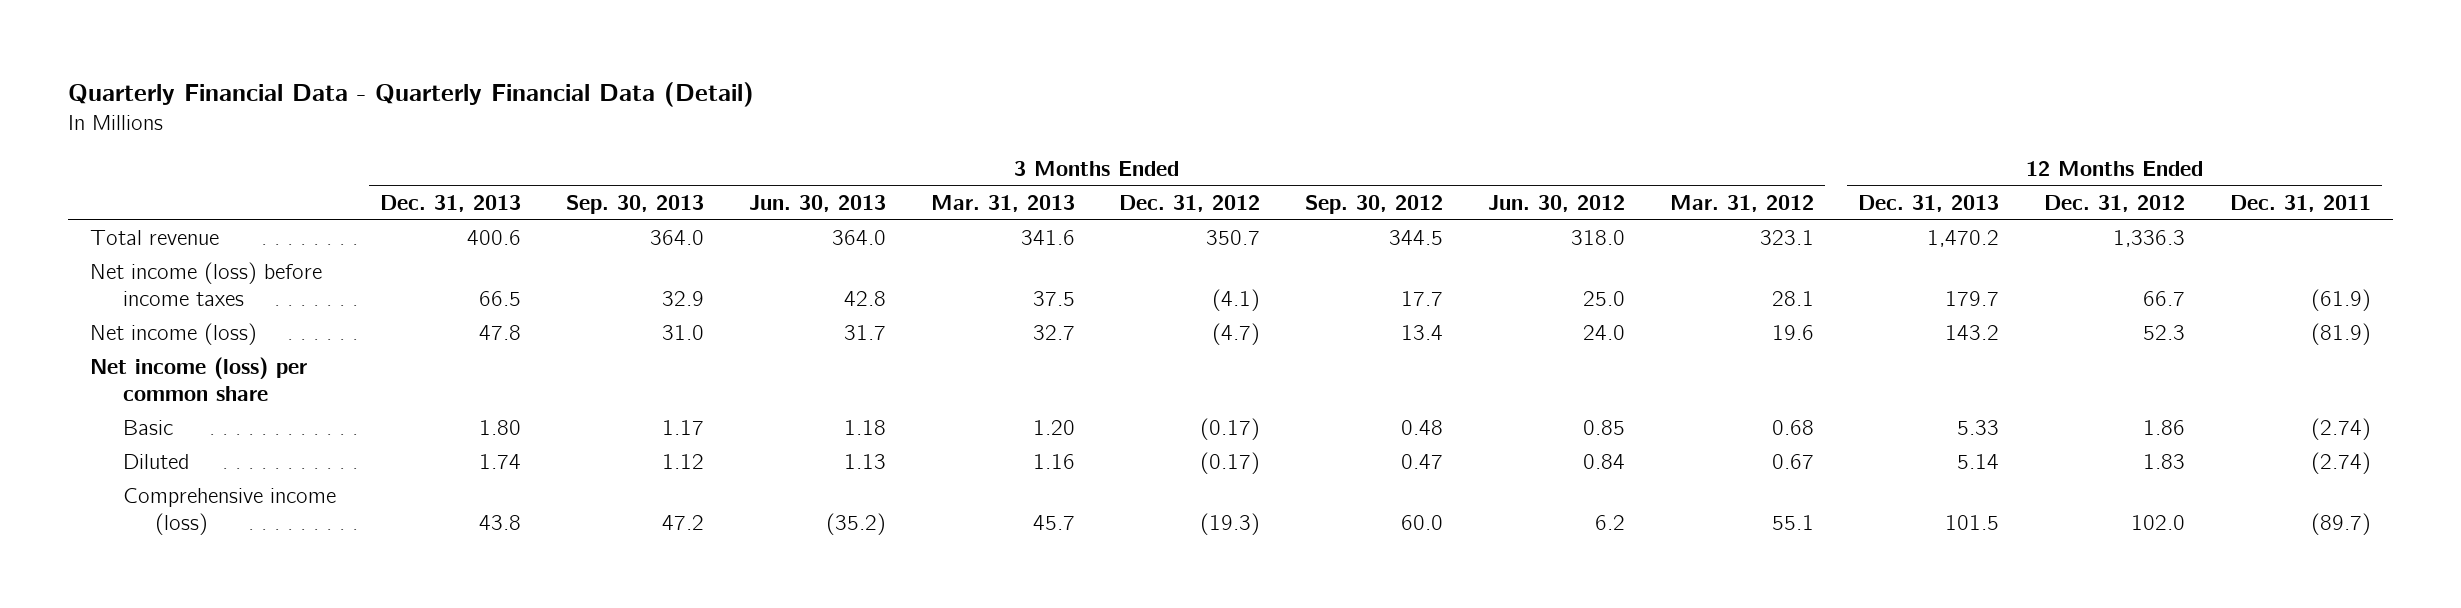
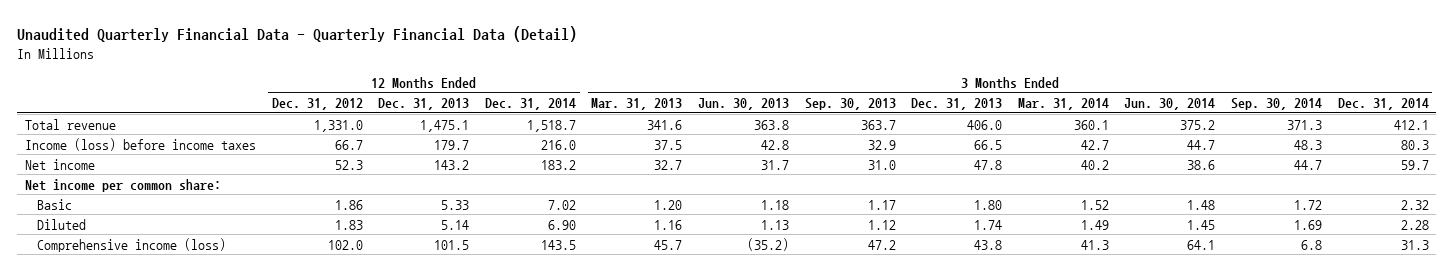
[68,82,755,108] Quarterly Financial Data - Quarterly Financial Data (Detail) -> [17,26,578,43] Unaudited Quarterly Financial Data - Quarterly Financial Data (Detail)
[1119,195,1261,213] Dec. 31, 2012 -> none
[1305,195,1444,215] Sep. 30, 2012 -> none
[1487,195,1625,213] Jun. 30, 2012 -> none
[1669,195,1814,213] Mar. 31, 2012 -> none
[2229,195,2371,213] Dec. 31, 2011 -> none
none -> [484,98,576,111] Dec. 31, 2014
none -> [1017,98,1109,111] Mar. 31, 2014
none -> [1124,98,1216,111] Jun. 30, 2014
none -> [1231,98,1323,111] Sep. 30, 2014
none -> [1337,98,1429,111] Dec. 31, 2014
[467,230,522,246] 400.6 -> [967,119,1003,130] 406.0
[650,230,705,246] 364.0 -> [860,119,896,130] 363.7
[831,230,886,246] 364.0 -> [754,119,790,130] 363.8
[1927,230,2000,248] 1,470.2 -> [420,119,470,132] 1,475.1
[2113,230,2186,248] 1,336.3 -> [313,119,363,132] 1,331.0
[90,262,323,306] Net income (loss) before income taxes -> [25,137,257,151] Income (loss) before income taxes
[90,323,258,346] Net income (loss) -> [25,158,96,170] Net income
[90,357,308,401] Net income (loss) per common share -> [25,178,222,192] Net income per common share:

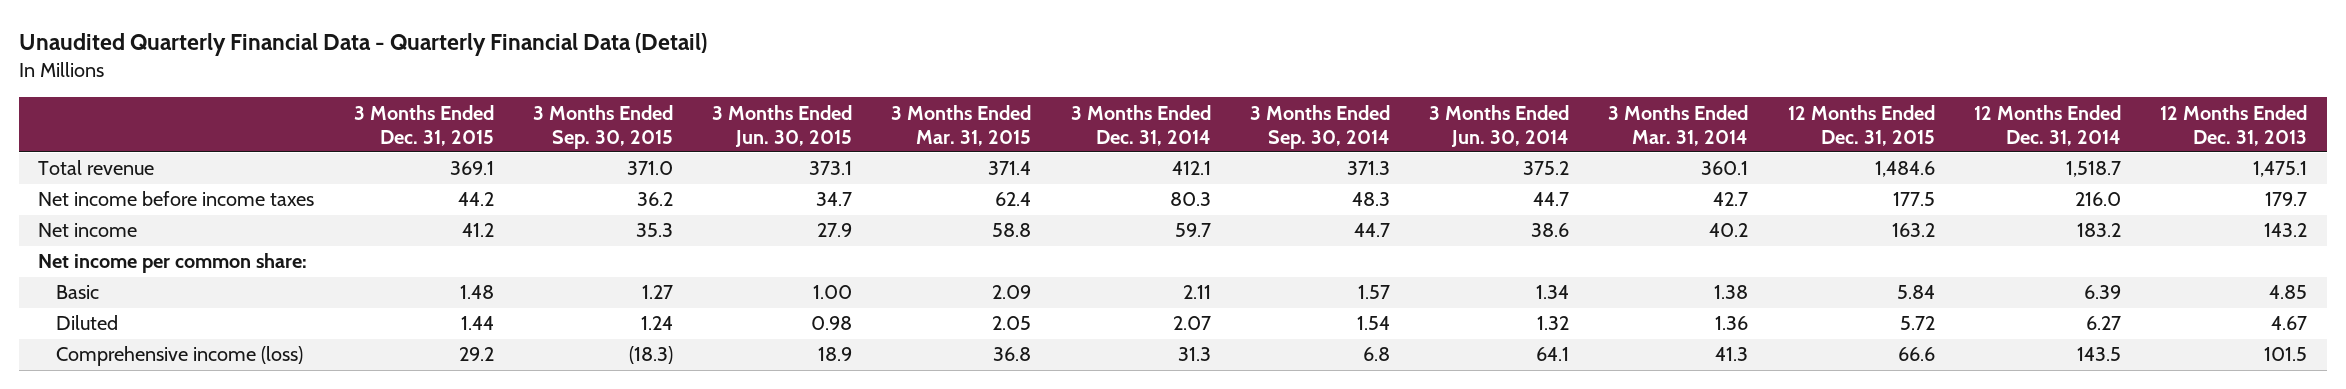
[271,98,363,111] Dec. 31, 2012 -> none
[591,98,683,111] Mar. 31, 2013 -> none
[698,98,790,111] Jun. 30, 2013 -> none
[804,98,896,111] Sep. 30, 2013 -> none
[911,98,1003,111] Dec. 31, 2013 -> none
none -> [353,104,494,146] 3 Months Ended Dec. 31, 2015
none -> [532,104,673,149] 3 Months Ended Sep. 30, 2015
none -> [712,104,853,147] 3 Months Ended Jun. 30, 2015
none -> [891,104,1032,146] 3 Months Ended Mar. 31, 2015
none -> [1787,104,1935,146] 12 Months Ended Dec. 31, 2015
[25,137,257,151] Income (loss) before income taxes -> [38,191,315,207] Net income before income taxes
[441,199,470,210] 5.33 -> [2269,285,2308,300] 4.85
[547,199,576,210] 7.02 -> [2083,285,2121,300] 6.39
[1080,199,1109,210] 1.52 -> [1714,285,1749,300] 1.38
[1187,199,1216,210] 1.48 -> [1536,285,1570,300] 1.34
[1294,199,1323,210] 1.72 -> [1357,285,1390,300] 1.57
[1400,199,1429,210] 2.32 -> [1182,285,1211,300] 2.11
[441,219,470,230] 5.14 -> [2271,316,2308,331] 4.67
[547,219,576,230] 6.90 -> [2085,316,2121,331] 6.27
[1080,219,1109,230] 1.49 -> [1715,316,1749,331] 1.36
[1187,219,1216,230] 1.45 -> [1537,316,1570,331] 1.32
[1294,219,1323,230] 1.69 -> [1356,316,1390,331] 1.54
[1400,219,1429,230] 2.28 -> [1172,316,1211,331] 2.07

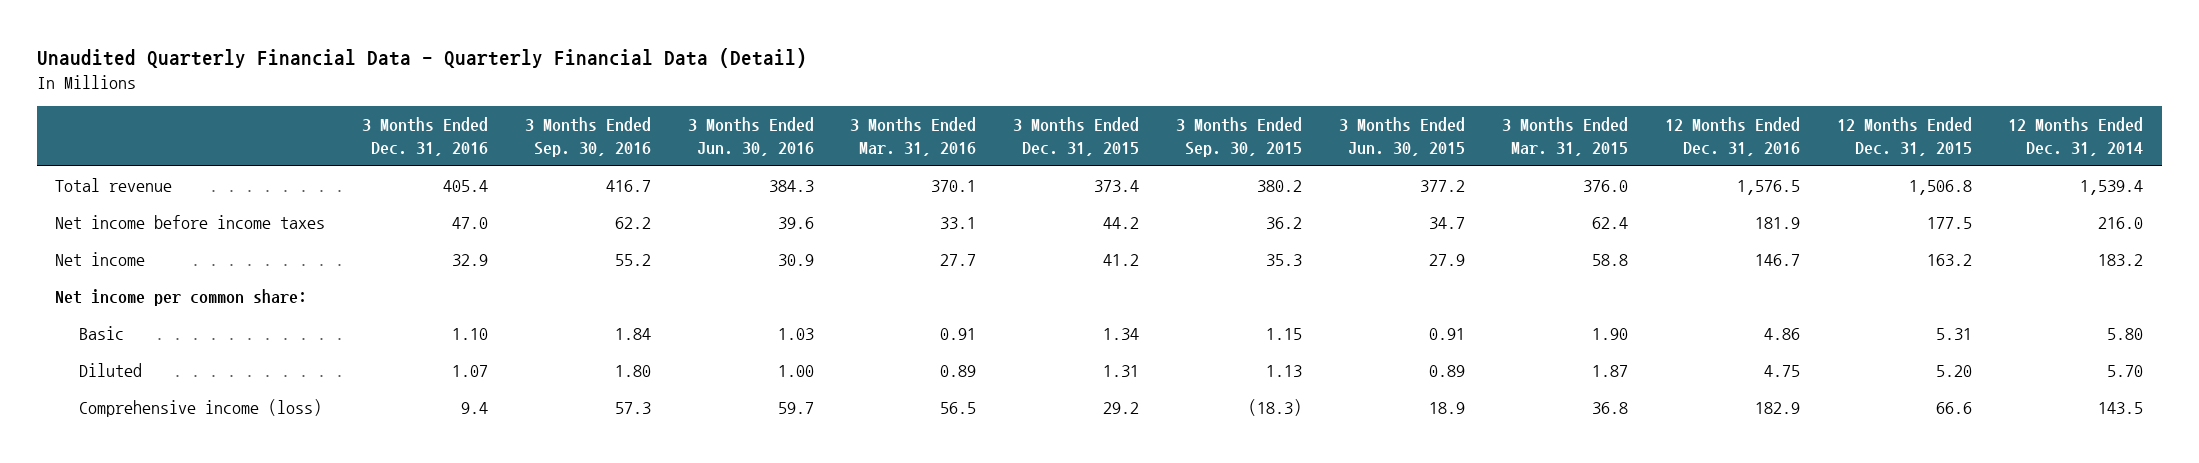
[1070,104,1211,146] 3 Months Ended Dec. 31, 2014 -> none
[1249,104,1390,149] 3 Months Ended Sep. 30, 2014 -> none
[1429,104,1570,147] 3 Months Ended Jun. 30, 2014 -> none
[1608,104,1749,146] 3 Months Ended Mar. 31, 2014 -> none
[2160,104,2308,146] 12 Months Ended Dec. 31, 2013 -> none
none -> [361,117,488,157] 3 Months Ended Dec. 31, 2016
none -> [524,117,651,158] 3 Months Ended Sep. 30, 2016
none -> [687,117,814,157] 3 Months Ended Jun. 30, 2016
none -> [850,117,977,157] 3 Months Ended Mar. 31, 2016
none -> [1664,117,1800,157] 12 Months Ended Dec. 31, 2016
[449,161,494,176] 369.1 -> [1094,180,1140,193] 373.4
[626,161,673,176] 371.0 -> [1257,180,1303,193] 380.2
[809,161,853,176] 373.1 -> [1420,180,1466,193] 377.2
[988,161,1032,176] 371.4 -> [1582,180,1628,193] 376.0
[1874,161,1935,178] 1,484.6 -> [1908,180,1972,196] 1,506.8
[2065,161,2121,178] 1,518.7 -> [2080,180,2144,196] 1,539.4
[459,285,494,300] 1.48 -> [1103,328,1140,341] 1.34
[641,285,673,300] 1.27 -> [1266,328,1303,341] 1.15
[813,285,853,300] 1.00 -> [1429,328,1466,341] 0.91
[992,285,1032,300] 2.09 -> [1591,328,1628,341] 1.90
[1896,285,1935,300] 5.84 -> [1935,328,1972,341] 5.31
[2083,285,2121,300] 6.39 -> [2107,328,2144,341] 5.80
[460,316,494,331] 1.44 -> [1103,365,1140,378] 1.31
[640,316,673,331] 1.24 -> [1266,365,1303,378] 1.13
[811,316,853,331] 0.98 -> [1429,365,1466,378] 0.89
[992,316,1032,331] 2.05 -> [1591,365,1628,378] 1.87
[1899,316,1935,331] 5.72 -> [1935,365,1972,378] 5.20
[2085,316,2121,331] 6.27 -> [2107,365,2144,378] 5.70

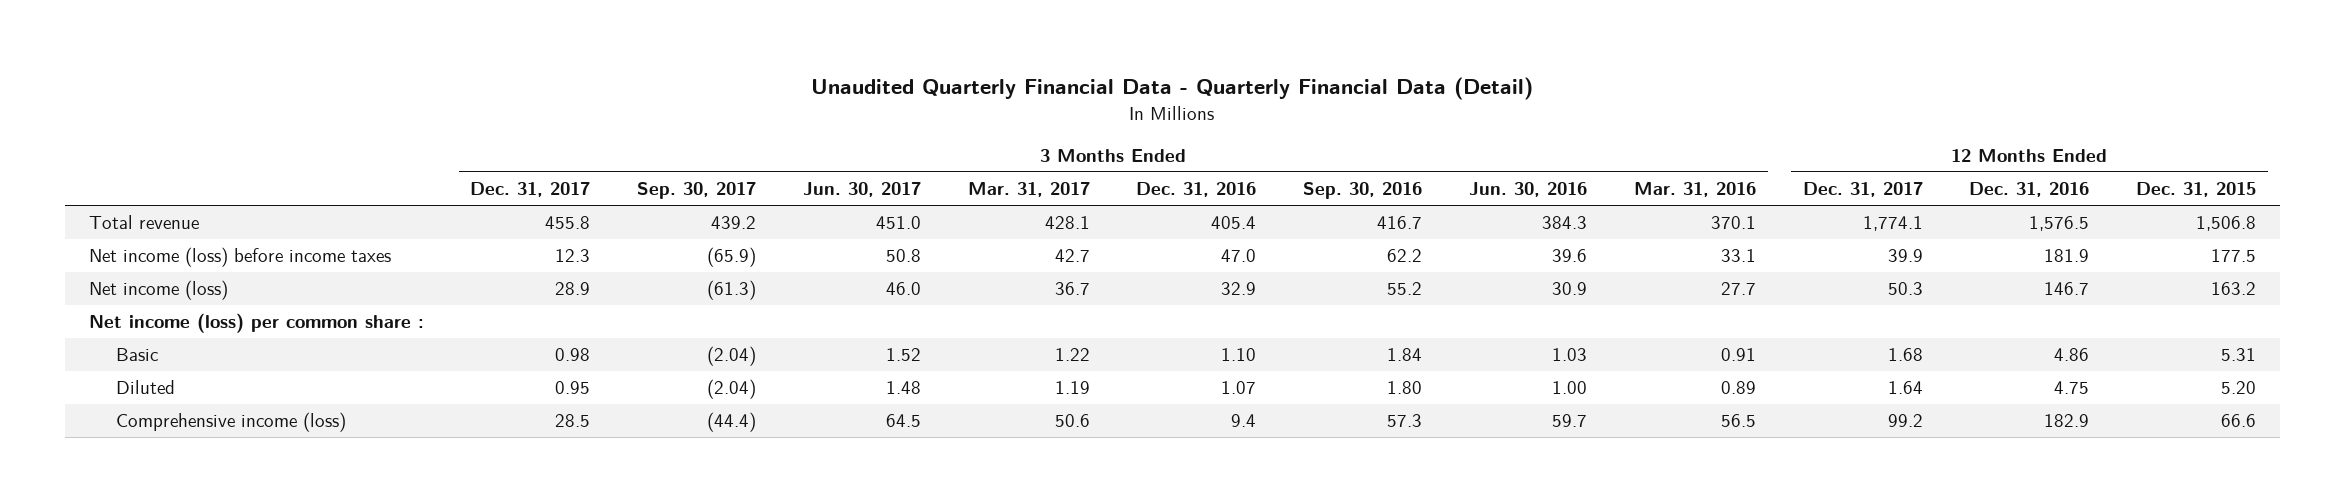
[1013,117,1140,157] 3 Months Ended Dec. 31, 2015 -> none
[1176,117,1303,158] 3 Months Ended Sep. 30, 2015 -> none
[1339,117,1466,157] 3 Months Ended Jun. 30, 2015 -> none
[1501,117,1628,157] 3 Months Ended Mar. 31, 2015 -> none
[2008,117,2144,157] 12 Months Ended Dec. 31, 2014 -> none
none -> [470,182,591,198] Dec. 31, 2017
none -> [637,182,757,200] Sep. 30, 2017
none -> [802,182,921,198] Jun. 30, 2017
none -> [967,182,1090,198] Mar. 31, 2017
none -> [1802,182,1923,198] Dec. 31, 2017
[55,215,326,230] Net income before income taxes -> [88,247,391,268] Net income (loss) before income taxes
[55,252,146,267] Net income -> [88,280,228,301] Net income (loss)
[55,289,308,307] Net income per common share: -> [88,313,424,334] Net income (loss) per common share :

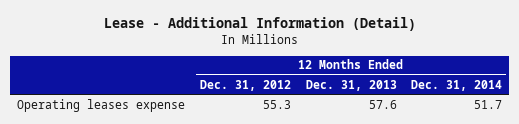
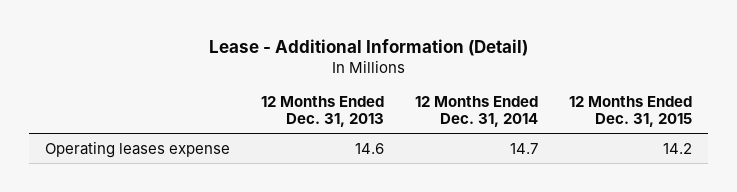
[199,79,291,91] Dec. 31, 2012 -> none
none -> [569,96,693,128] 12 Months Ended Dec. 31, 2015
[368,99,397,109] 57.6 -> [355,142,385,154] 14.6
[474,99,503,109] 51.7 -> [510,142,539,154] 14.7

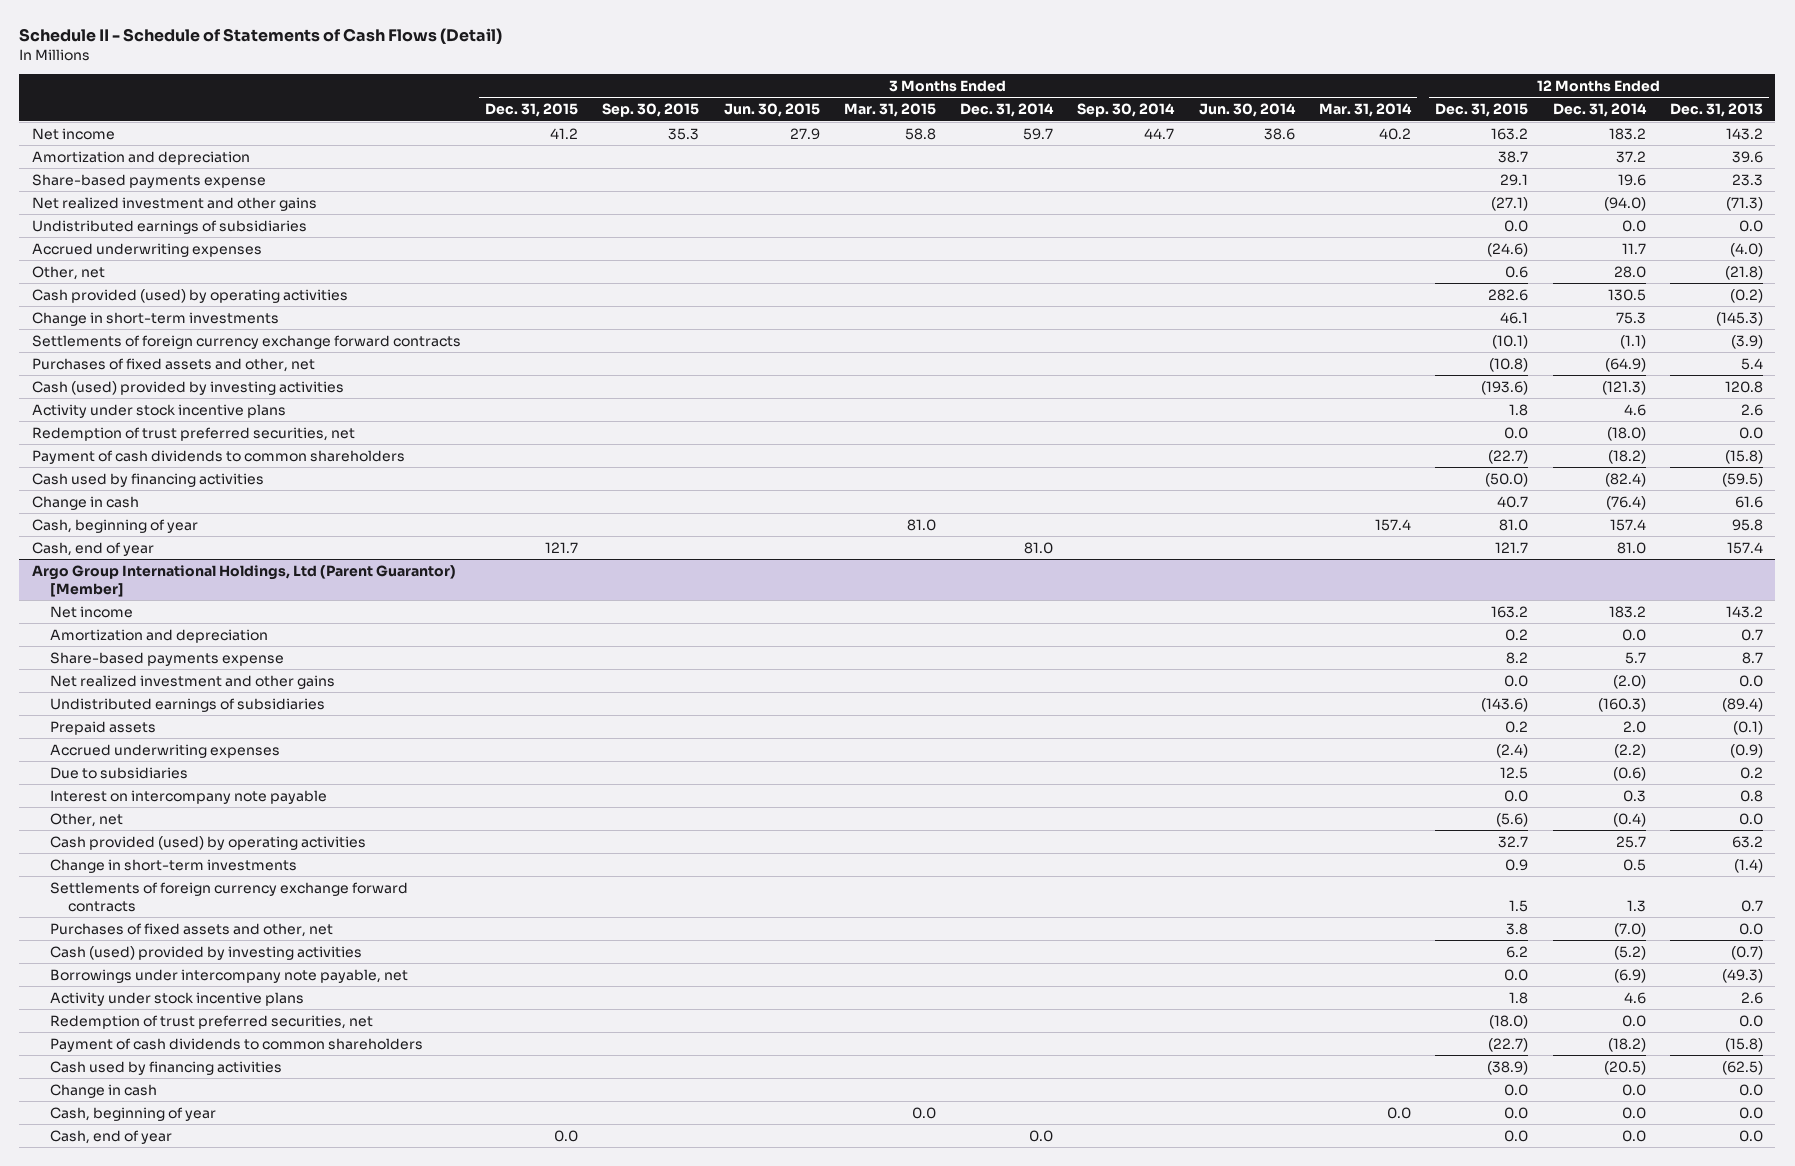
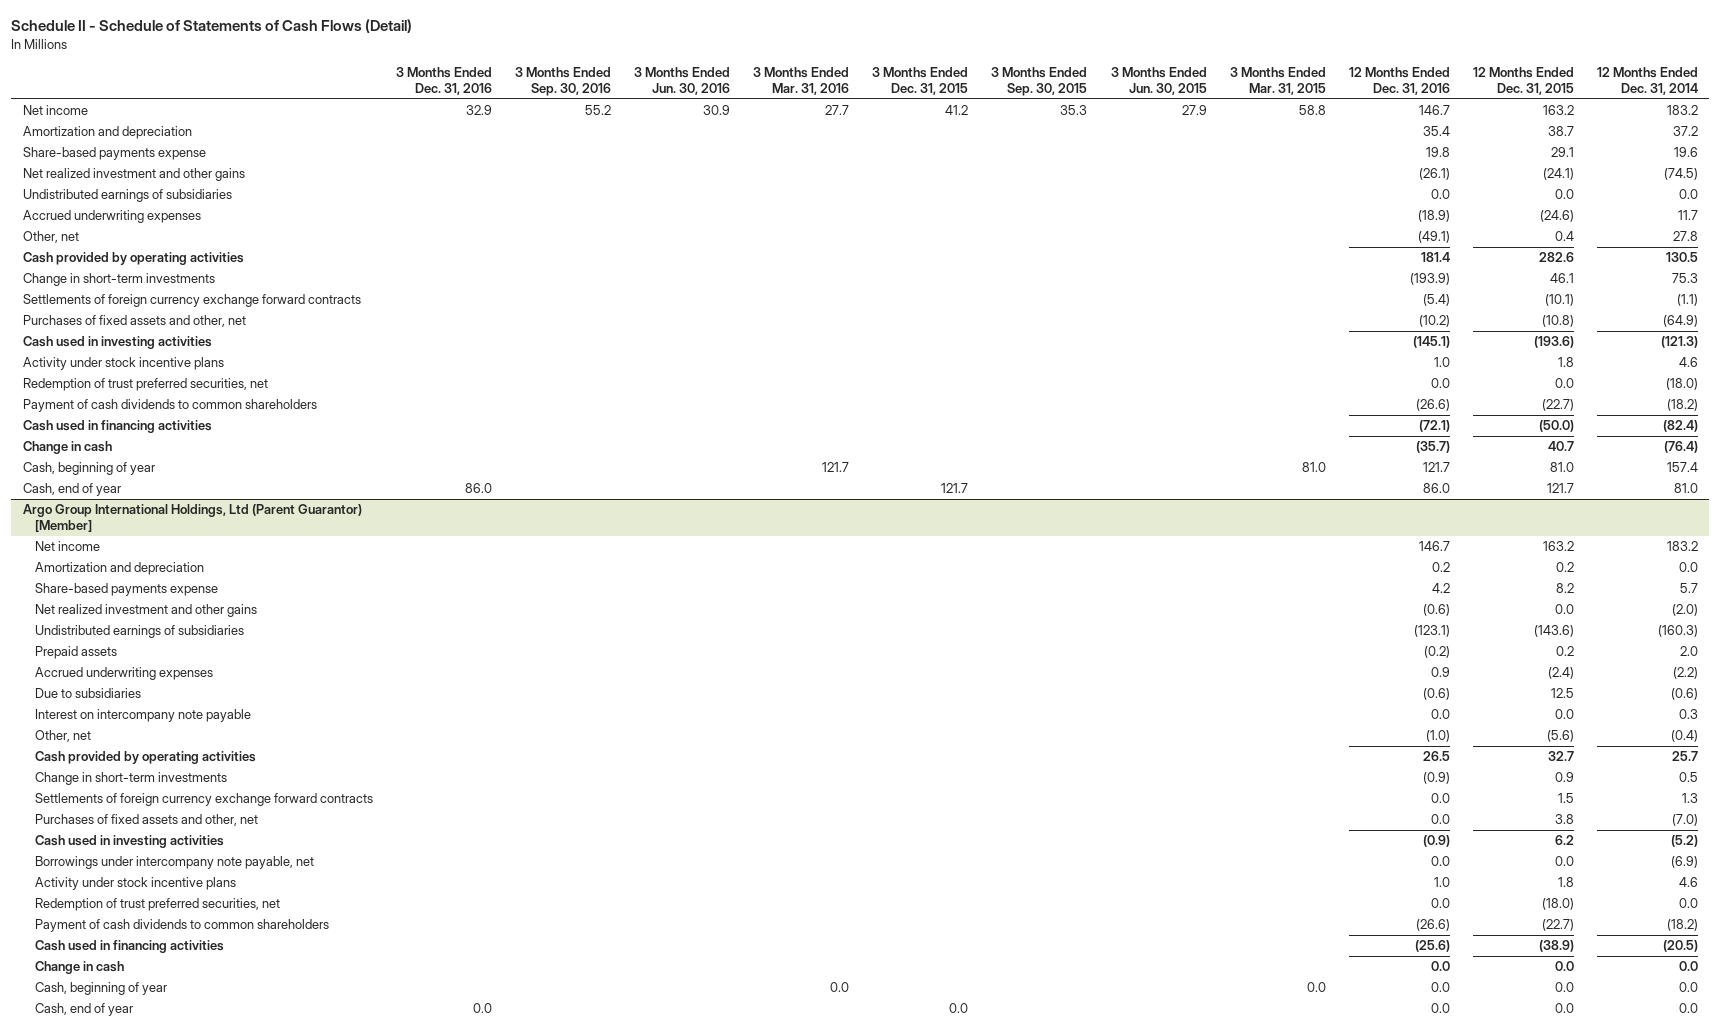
[960,103,1055,118] Dec. 31, 2014 -> none
[1077,103,1176,118] Sep. 30, 2014 -> none
[1198,103,1296,118] Jun. 30, 2014 -> none
[1319,103,1413,118] Mar. 31, 2014 -> none
[1670,103,1764,118] Dec. 31, 2013 -> none
none -> [396,67,493,95] 3 Months Ended Dec. 31, 2016
none -> [515,67,612,96] 3 Months Ended Sep. 30, 2016
none -> [634,67,731,95] 3 Months Ended Jun. 30, 2016
none -> [753,67,850,95] 3 Months Ended Mar. 31, 2016
none -> [1348,67,1450,95] 12 Months Ended Dec. 31, 2016
[1491,196,1529,211] (27.1) -> [1542,168,1574,181] (24.1)
[1603,196,1646,211] (94.0) -> [1663,168,1698,181] (74.5)
[1505,265,1529,278] 0.6 -> [1554,231,1574,242] 0.4
[1613,265,1646,278] 28.0 -> [1672,231,1698,242] 27.8
[31,288,348,303] Cash provided (used) by operating activities -> [22,252,244,266] Cash provided by operating activities
[31,380,344,395] Cash (used) provided by investing activities -> [22,336,212,350] Cash used in investing activities
[31,472,264,487] Cash used by financing activities -> [22,420,212,434] Cash used in financing activities
[49,835,366,850] Cash provided (used) by operating activities -> [35,751,257,765] Cash provided by operating activities
[49,945,362,960] Cash (used) provided by investing activities -> [35,835,225,849] Cash used in investing activities
[49,1060,282,1075] Cash used by financing activities -> [35,940,225,954] Cash used in financing activities

